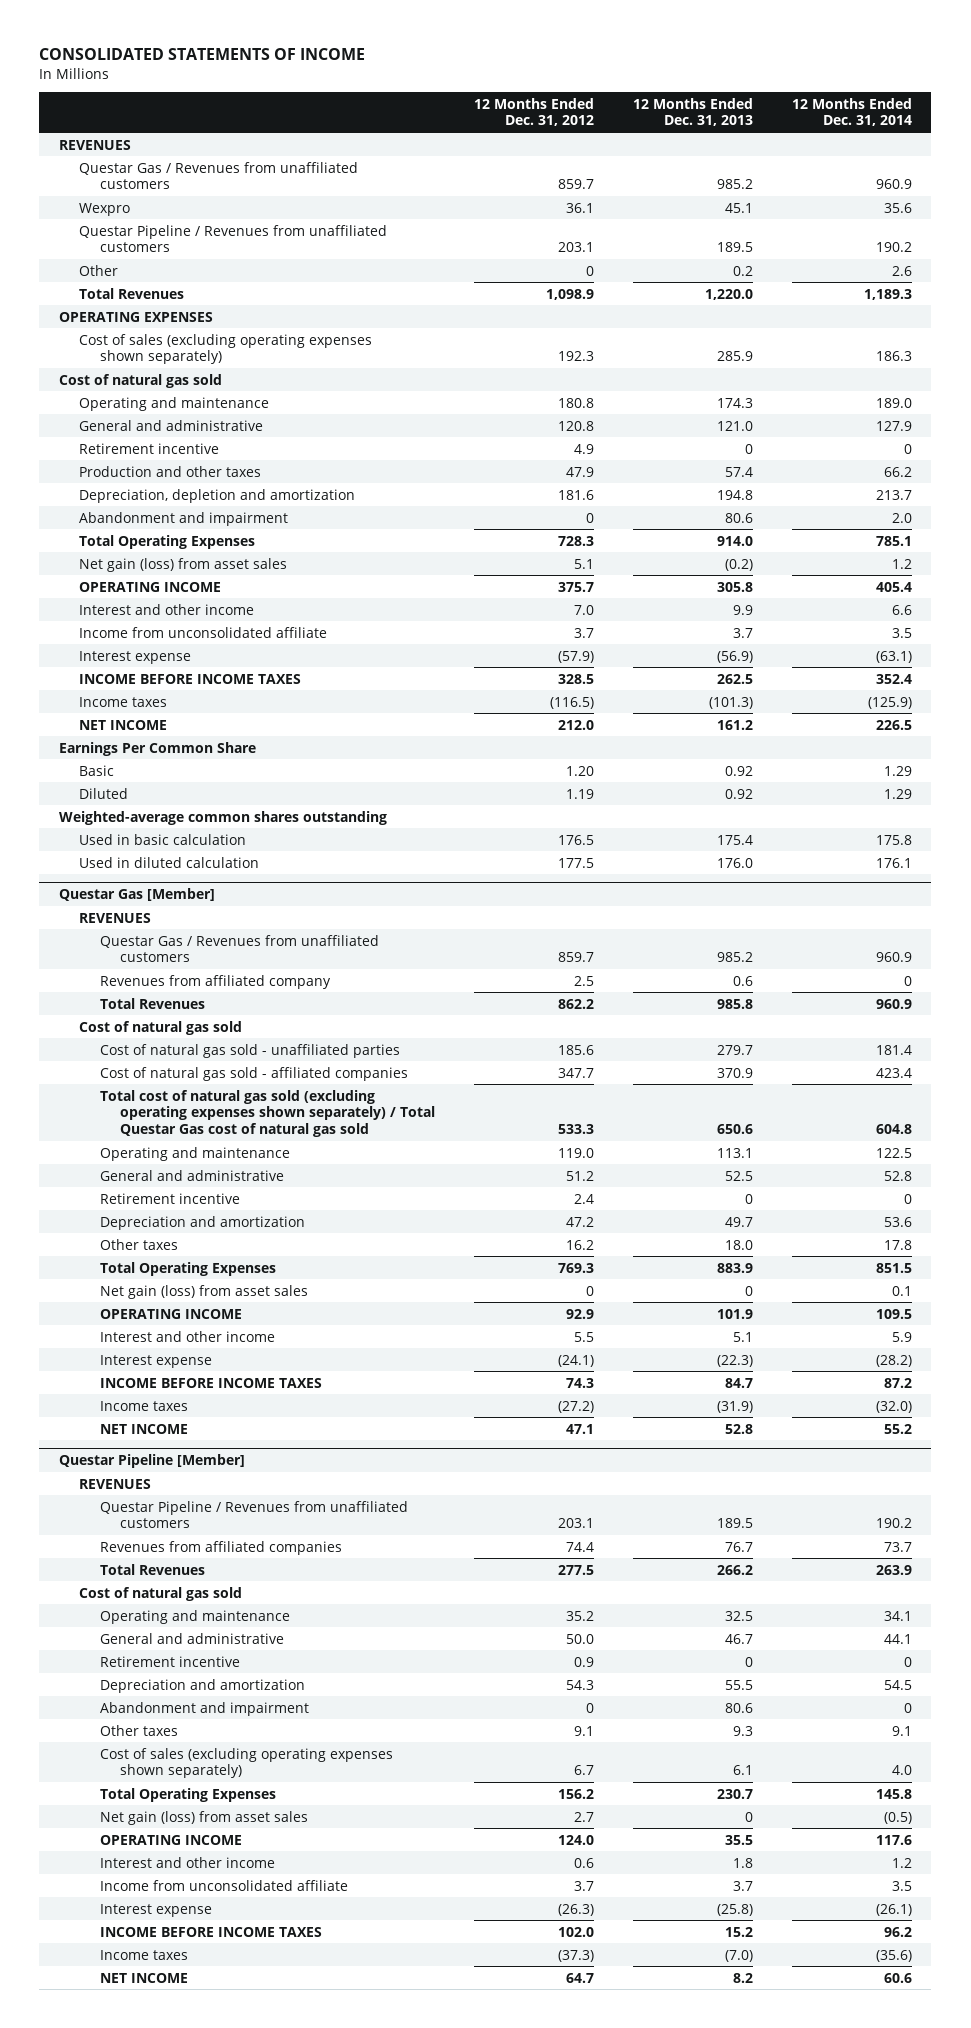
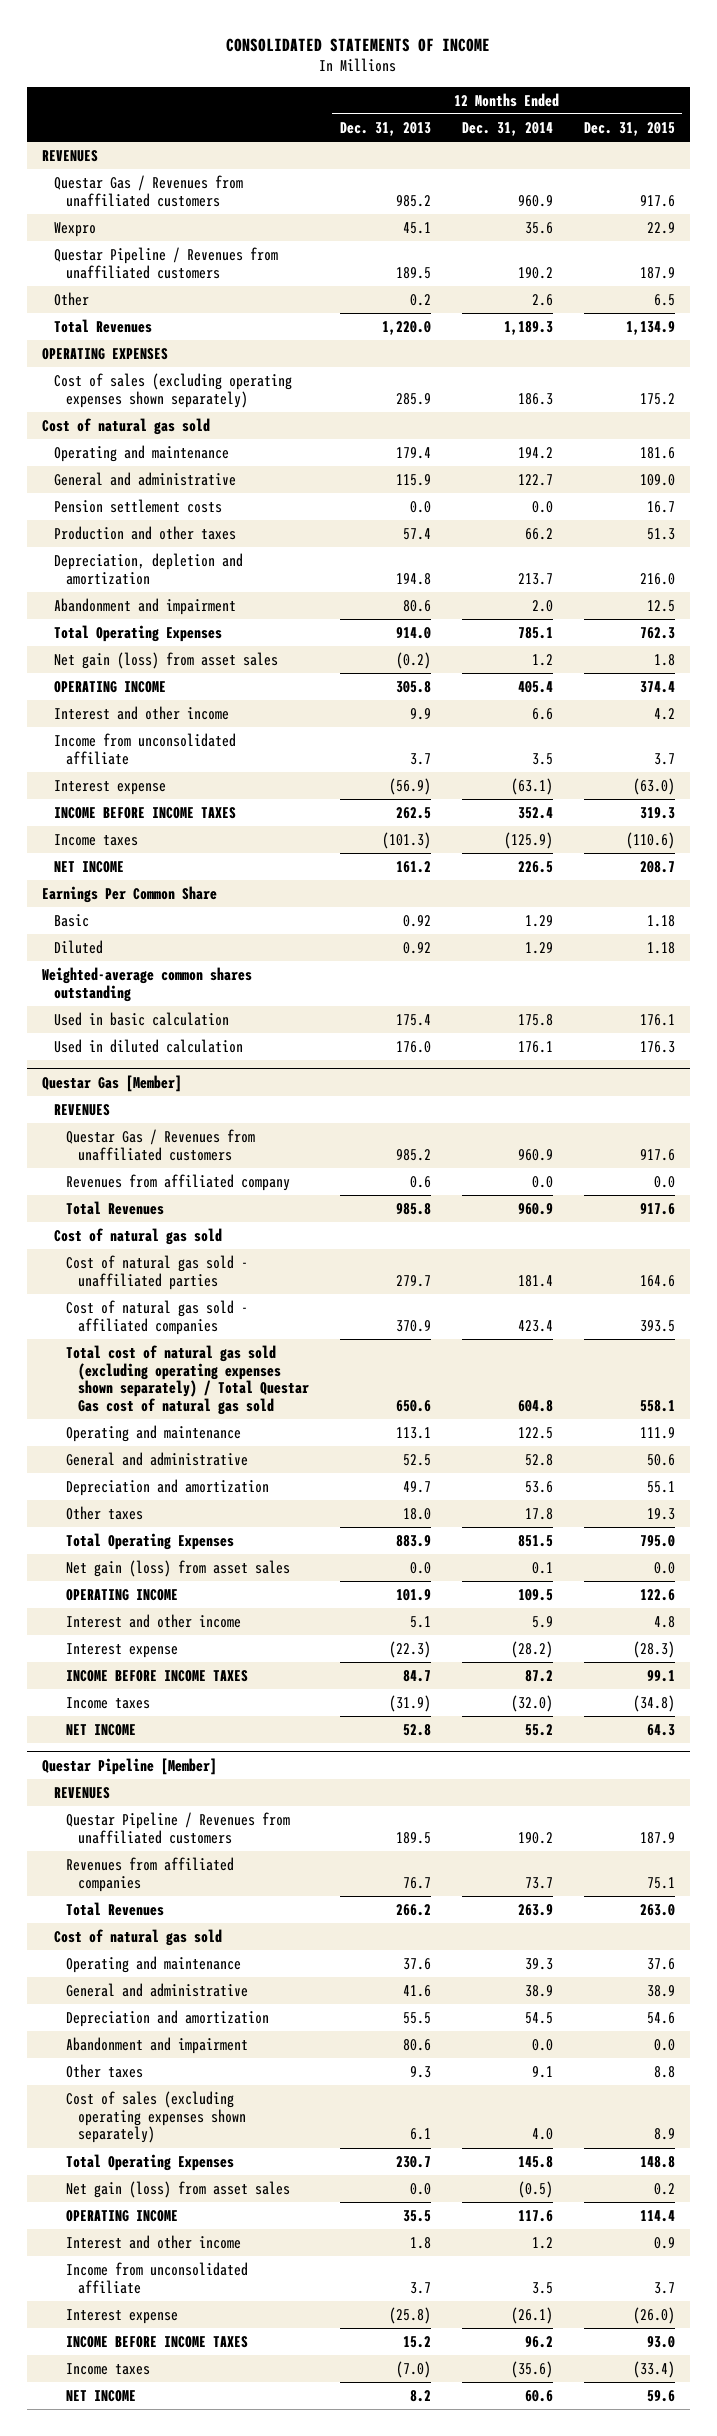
[473,97,594,127] 12 Months Ended Dec. 31, 2012 -> none
none -> [583,121,675,136] Dec. 31, 2015
[79,442,220,454] Retirement incentive -> none
[716,397,753,408] 174.3 -> [395,446,431,459] 179.4
[875,397,912,408] 189.0 -> [517,446,553,459] 194.2
[716,420,753,431] 121.0 -> [395,473,431,486] 115.9
[875,420,912,431] 127.9 -> [517,473,553,486] 122.7
none -> [54,498,223,513] Pension settlement costs
[903,975,912,986] 0 -> [531,1175,553,1188] 0.0
[99,1192,240,1204] Retirement incentive -> none
[744,1285,753,1296] 0 -> [409,1561,431,1574] 0.0
[99,1655,240,1667] Retirement incentive -> none
[724,1610,753,1621] 32.5 -> [402,1957,431,1970] 37.6
[883,1610,912,1621] 34.1 -> [524,1957,553,1970] 39.3
[724,1633,753,1644] 46.7 -> [402,1984,431,1997] 41.6
[883,1633,912,1644] 44.1 -> [524,1984,553,1997] 38.9
[903,1702,912,1713] 0 -> [531,2038,553,2051] 0.0
[744,1811,753,1822] 0 -> [409,2182,431,2195] 0.0

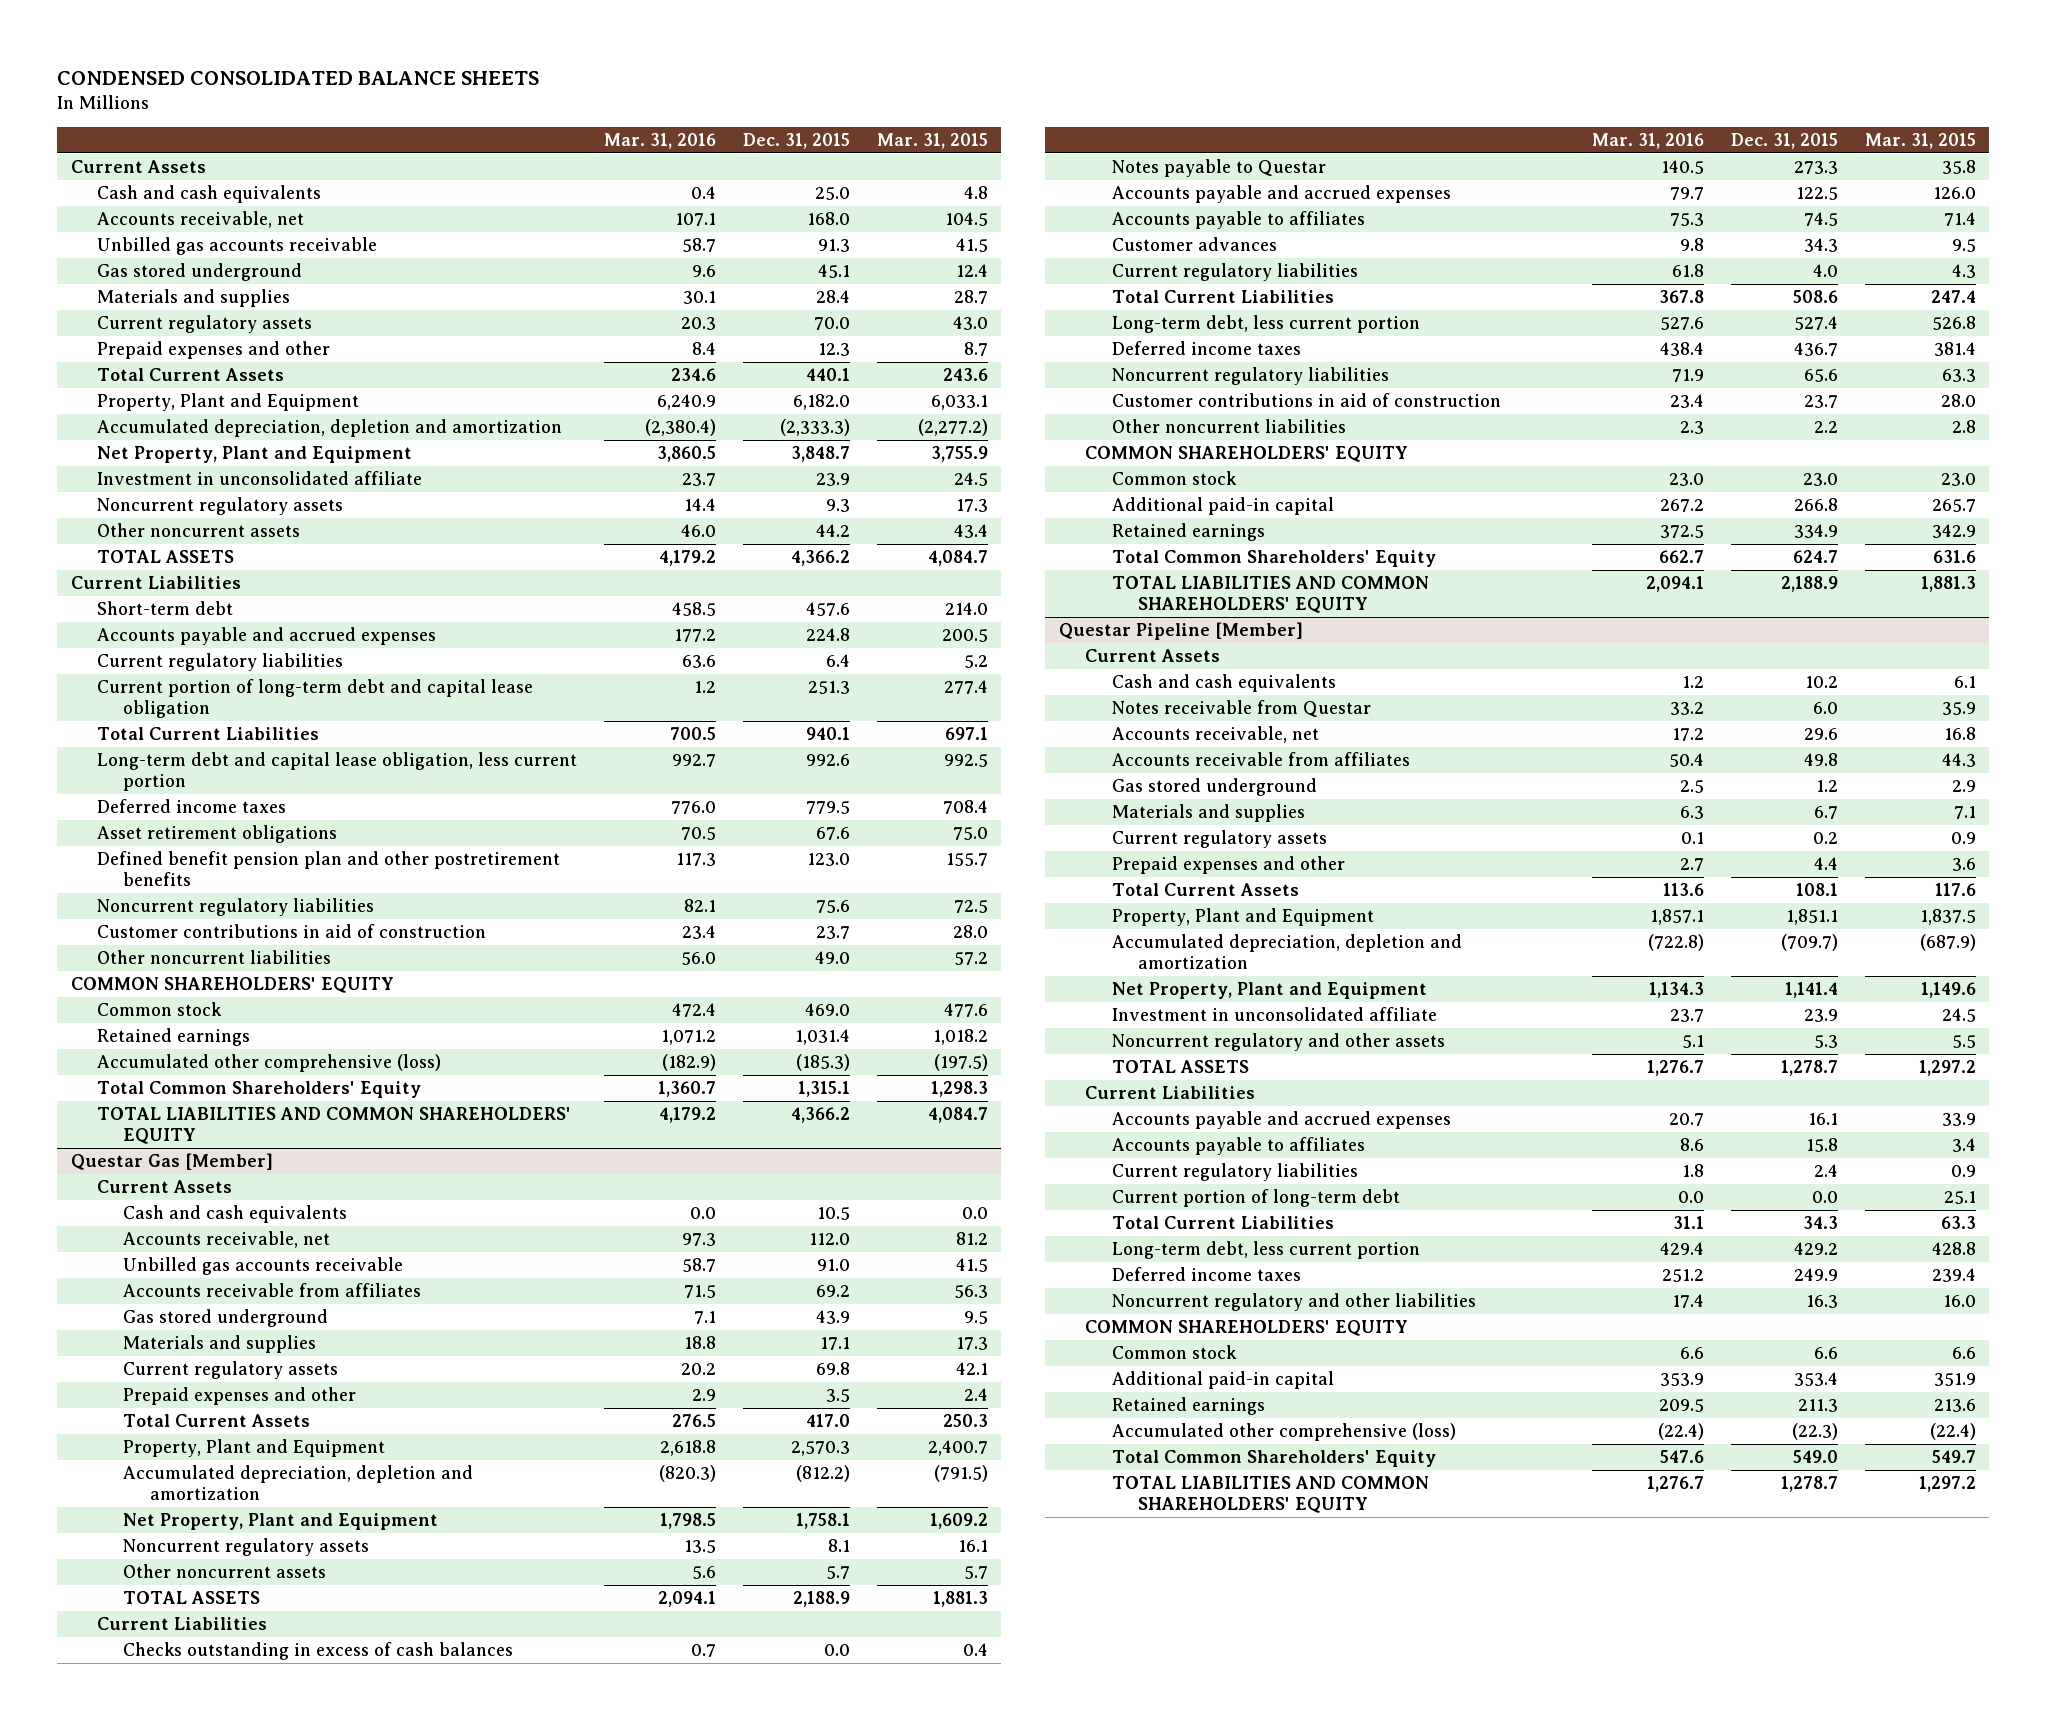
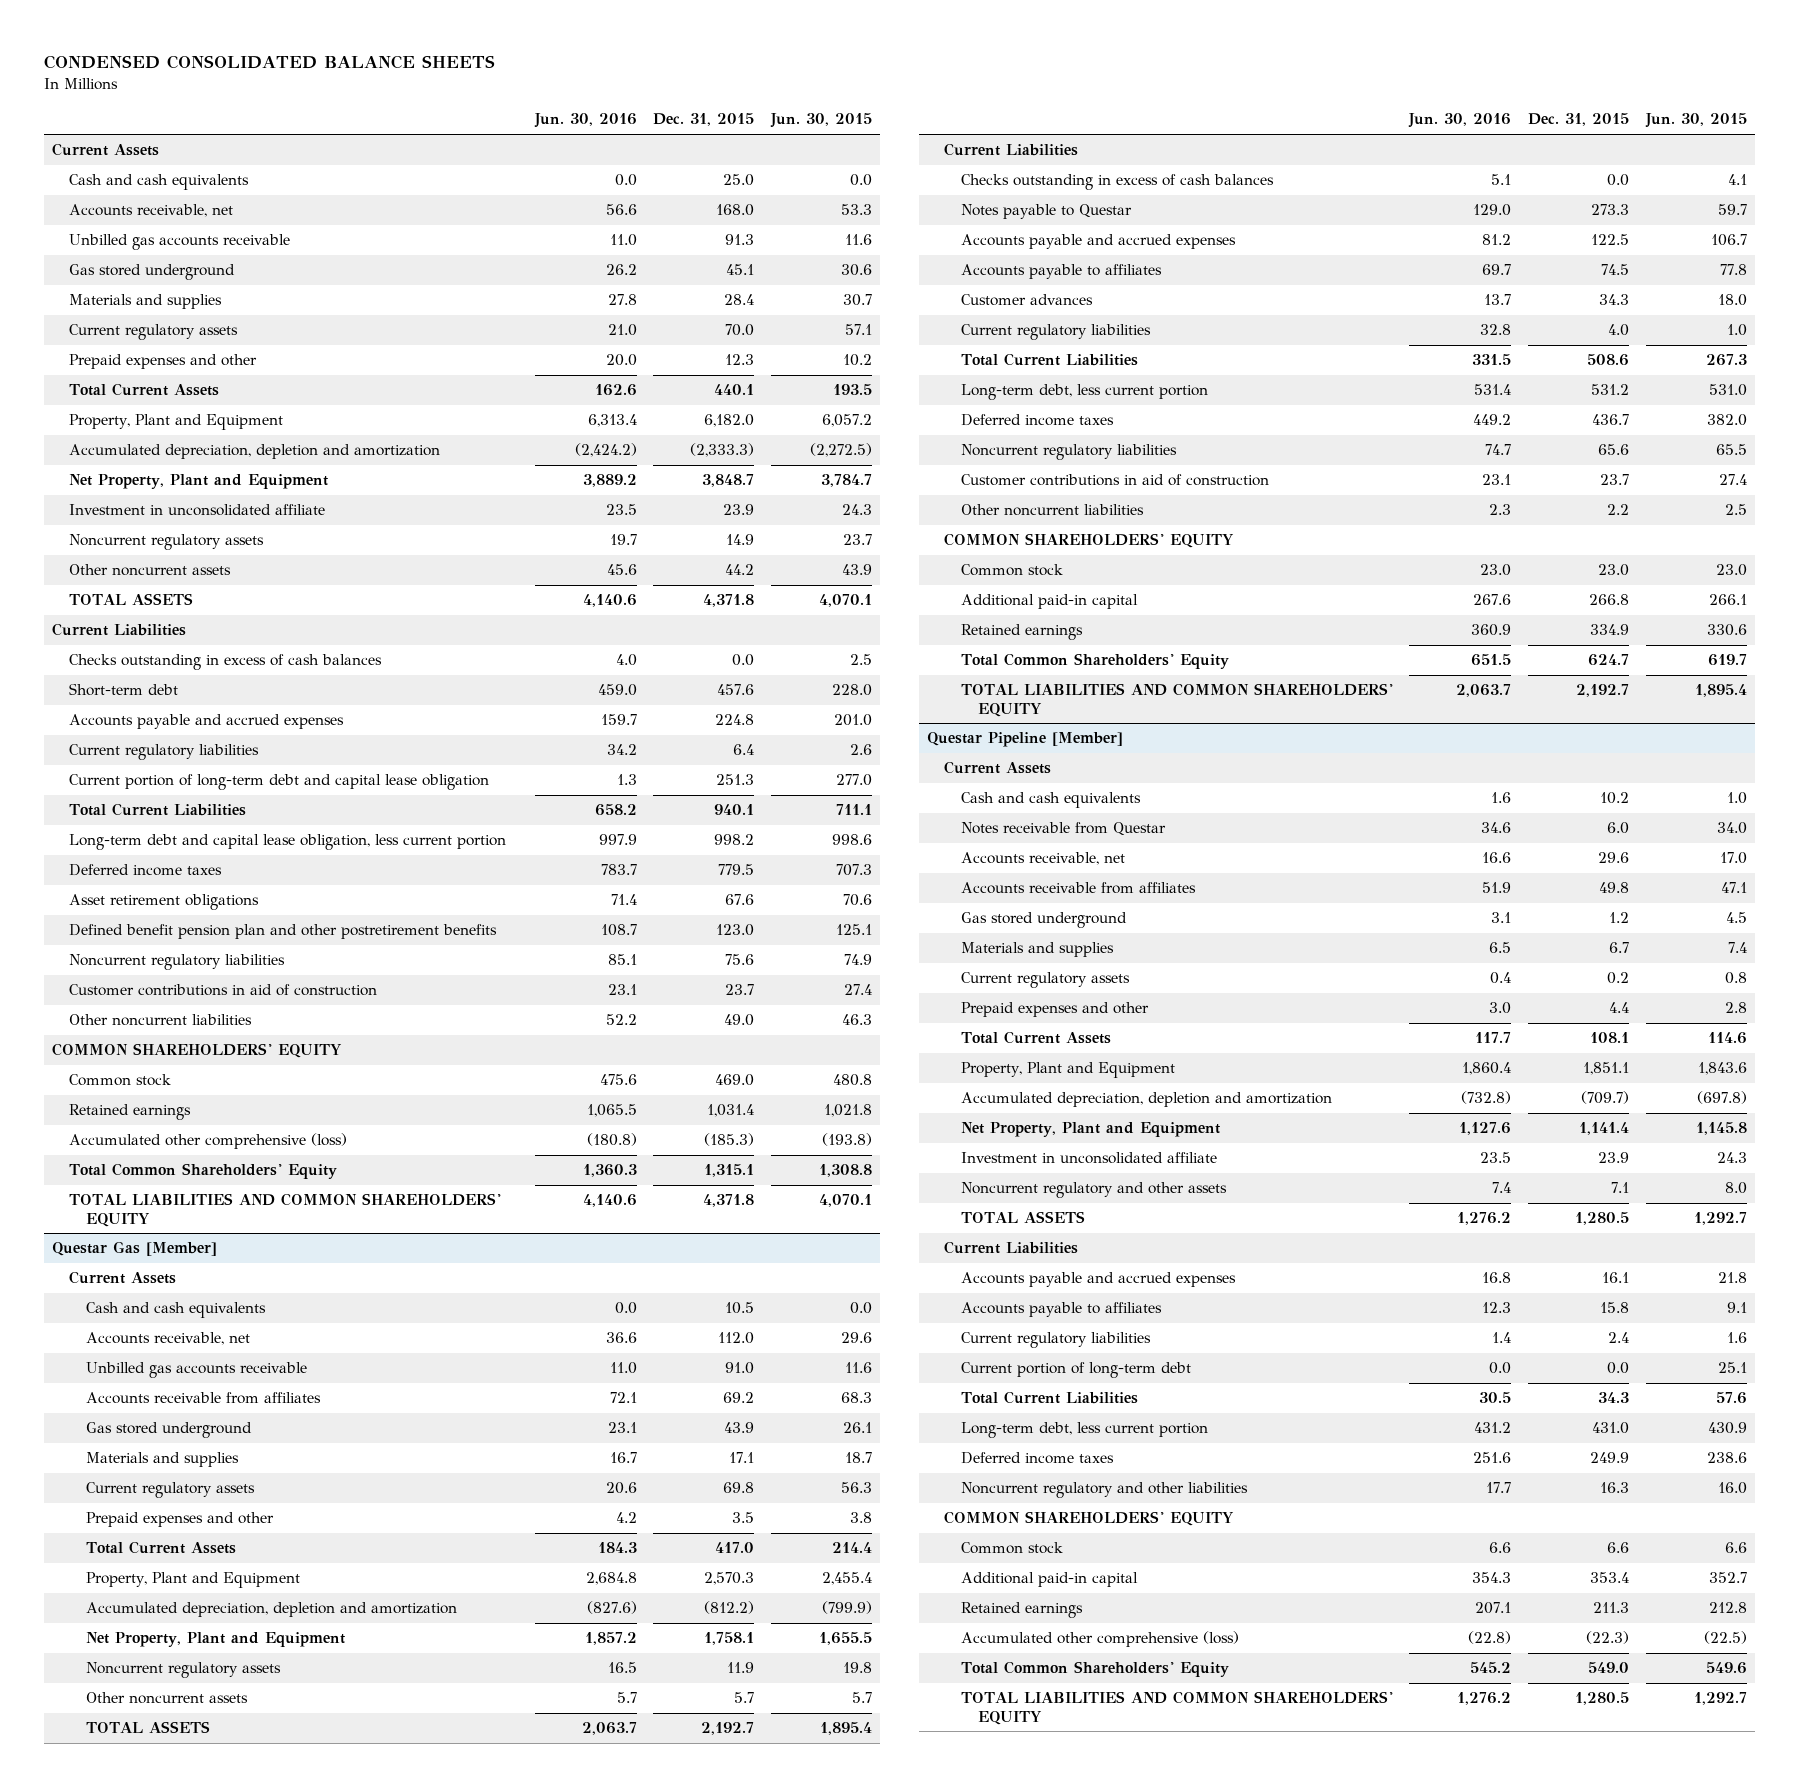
[603,132,716,149] Mar. 31, 2016 -> none
[876,132,988,149] Mar. 31, 2015 -> none
none -> [533,113,637,129] Jun. 30, 2016
none -> [769,113,872,129] Jun. 30, 2015
[825,499,850,513] 9.3 -> [726,534,755,546] 14.9
[790,550,850,567] 4,366.2 -> [703,594,755,608] 4,371.8
none -> [69,654,383,671] Checks outstanding in excess of cash balances
[805,754,850,767] 992.6 -> [714,834,755,846] 998.2
[790,1107,850,1124] 4,366.2 -> [703,1194,755,1208] 4,371.8
[827,1539,850,1553] 8.1 -> [727,1662,755,1674] 11.9
[792,1591,850,1608] 2,188.9 -> [701,1722,755,1736] 2,192.7
[1793,316,1838,331] 527.4 -> [1590,384,1629,396] 531.2
[1780,576,1838,593] 2,188.9 -> [1575,684,1629,698] 2,192.7
[1813,1035,1838,1049] 5.3 -> [1610,1182,1629,1194] 7.1
[1780,1060,1838,1077] 1,278.7 -> [1574,1212,1629,1226] 1,280.5
[1793,1242,1838,1256] 429.2 -> [1591,1422,1629,1435] 431.0
[1780,1476,1838,1493] 1,278.7 -> [1574,1692,1629,1706] 1,280.5

